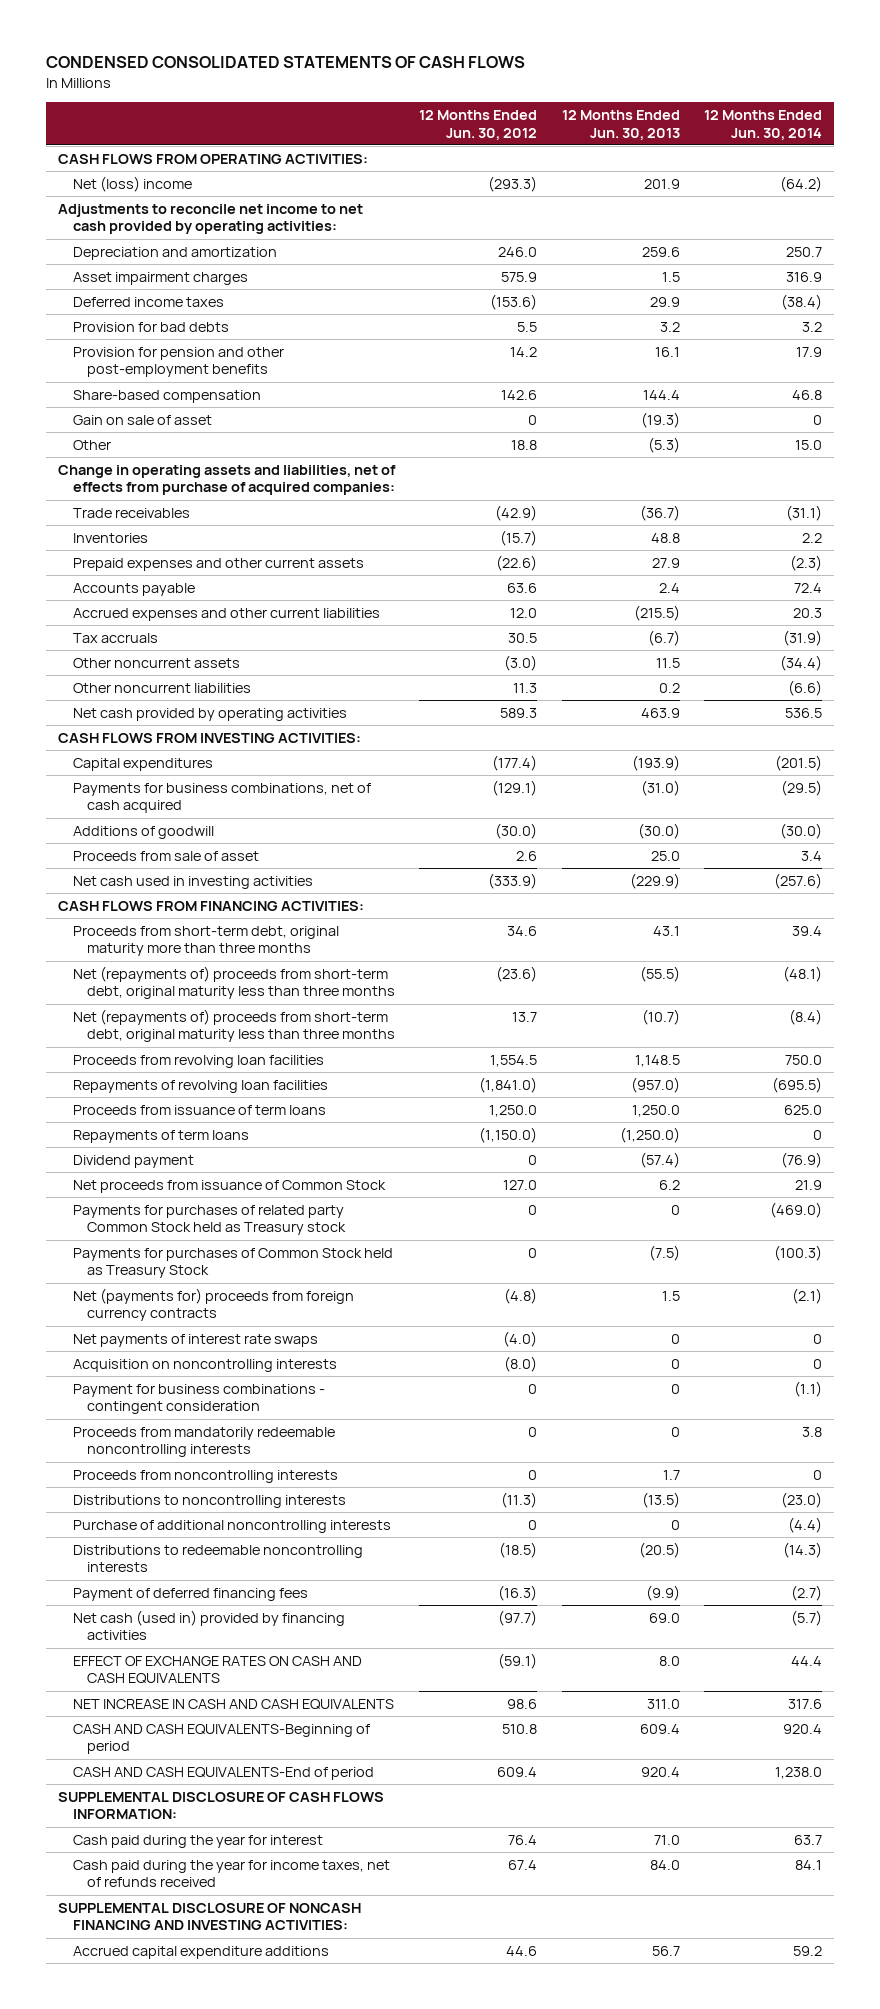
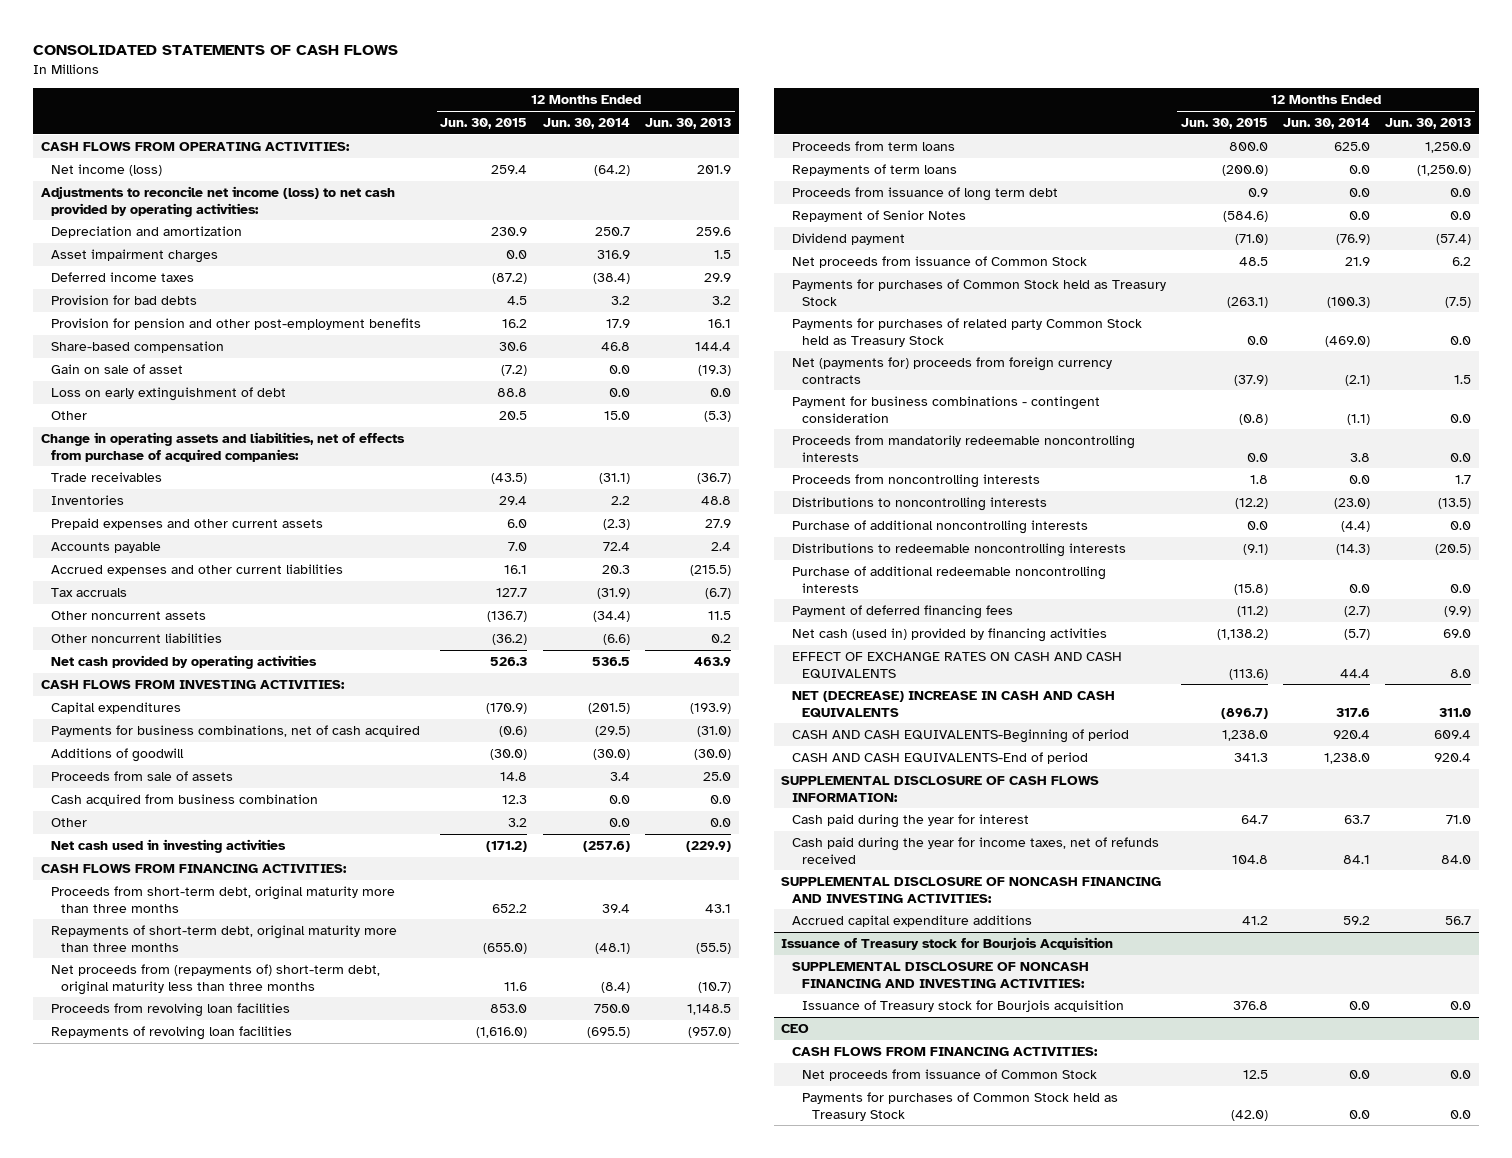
[46,56,526,69] CONDENSED CONSOLIDATED STATEMENTS OF CASH FLOWS -> [33,45,399,56] CONSOLIDATED STATEMENTS OF CASH FLOWS
[419,109,538,140] 12 Months Ended Jun. 30, 2012 -> none
none -> [440,118,528,130] Jun. 30, 2015
[72,175,192,192] Net (loss) income -> [51,164,163,177] Net income (loss)
[58,203,364,235] Adjustments to reconcile net income to net cash provided by operating activities: -> [41,186,396,217] Adjustments to reconcile net income (loss) to net cash provided by operating activities:
[812,414,822,425] 0 -> [608,365,630,375] 0.0
none -> [51,387,287,402] Loss on early extinguishment of debt
[72,850,259,861] Proceeds from sale of asset -> [51,771,234,782] Proceeds from sale of assets
none -> [51,794,319,807] Cash acquired from business combination
none -> [51,818,88,828] Other
[72,965,395,1000] Net (repayments of) proceeds from short-term debt, original maturity less than three months -> [51,925,398,952] Repayments of short-term debt, original maturity more than three months
[72,1008,395,1043] Net (repayments of) proceeds from short-term debt, original maturity less than three months -> [51,964,381,995] Net proceeds from (repayments of) short-term debt, original maturity less than three months
[72,1104,326,1115] Proceeds from issuance of term loans -> [791,141,955,152] Proceeds from term loans
[812,1129,822,1140] 0 -> [1349,165,1371,175] 0.0
none -> [791,187,1058,202] Proceeds from issuance of long term debt
none -> [791,210,966,223] Repayment of Senior Notes
[72,1204,346,1236] Payments for purchases of related party Common Stock held as Treasury stock -> none
none -> [791,318,1142,347] Payments for purchases of related party Common Stock held as Treasury Stock
[72,1333,318,1347] Net payments of interest rate swaps -> none
[72,1358,337,1372] Acquisition on noncontrolling interests -> none
[670,1383,680,1394] 0 -> [1450,413,1472,423] 0.0
[670,1426,680,1437] 0 -> [1450,452,1472,462] 0.0
[812,1469,822,1480] 0 -> [1349,475,1371,485] 0.0
[670,1519,680,1530] 0 -> [1450,521,1472,531] 0.0
none -> [791,566,1106,593] Purchase of additional redeemable noncontrolling interests
[72,1698,394,1709] NET INCREASE IN CASH AND CASH EQUIVALENTS -> [791,691,1115,718] NET (DECREASE) INCREASE IN CASH AND CASH EQUIVALENTS
none -> [781,937,1114,951] Issuance of Treasury stock for Bourjois Acquisition
none -> [791,962,1089,988] SUPPLEMENTAL DISCLOSURE OF NONCASH FINANCING AND INVESTING ACTIVITIES:
none -> [801,1000,1124,1013] Issuance of Treasury stock for Bourjois acquisition
none -> [781,1024,810,1034] CEO
none -> [791,1047,1098,1057] CASH FLOWS FROM FINANCING ACTIVITIES:
none -> [801,1069,1097,1082] Net proceeds from issuance of Common Stock
none -> [801,1092,1118,1121] Payments for purchases of Common Stock held as Treasury Stock

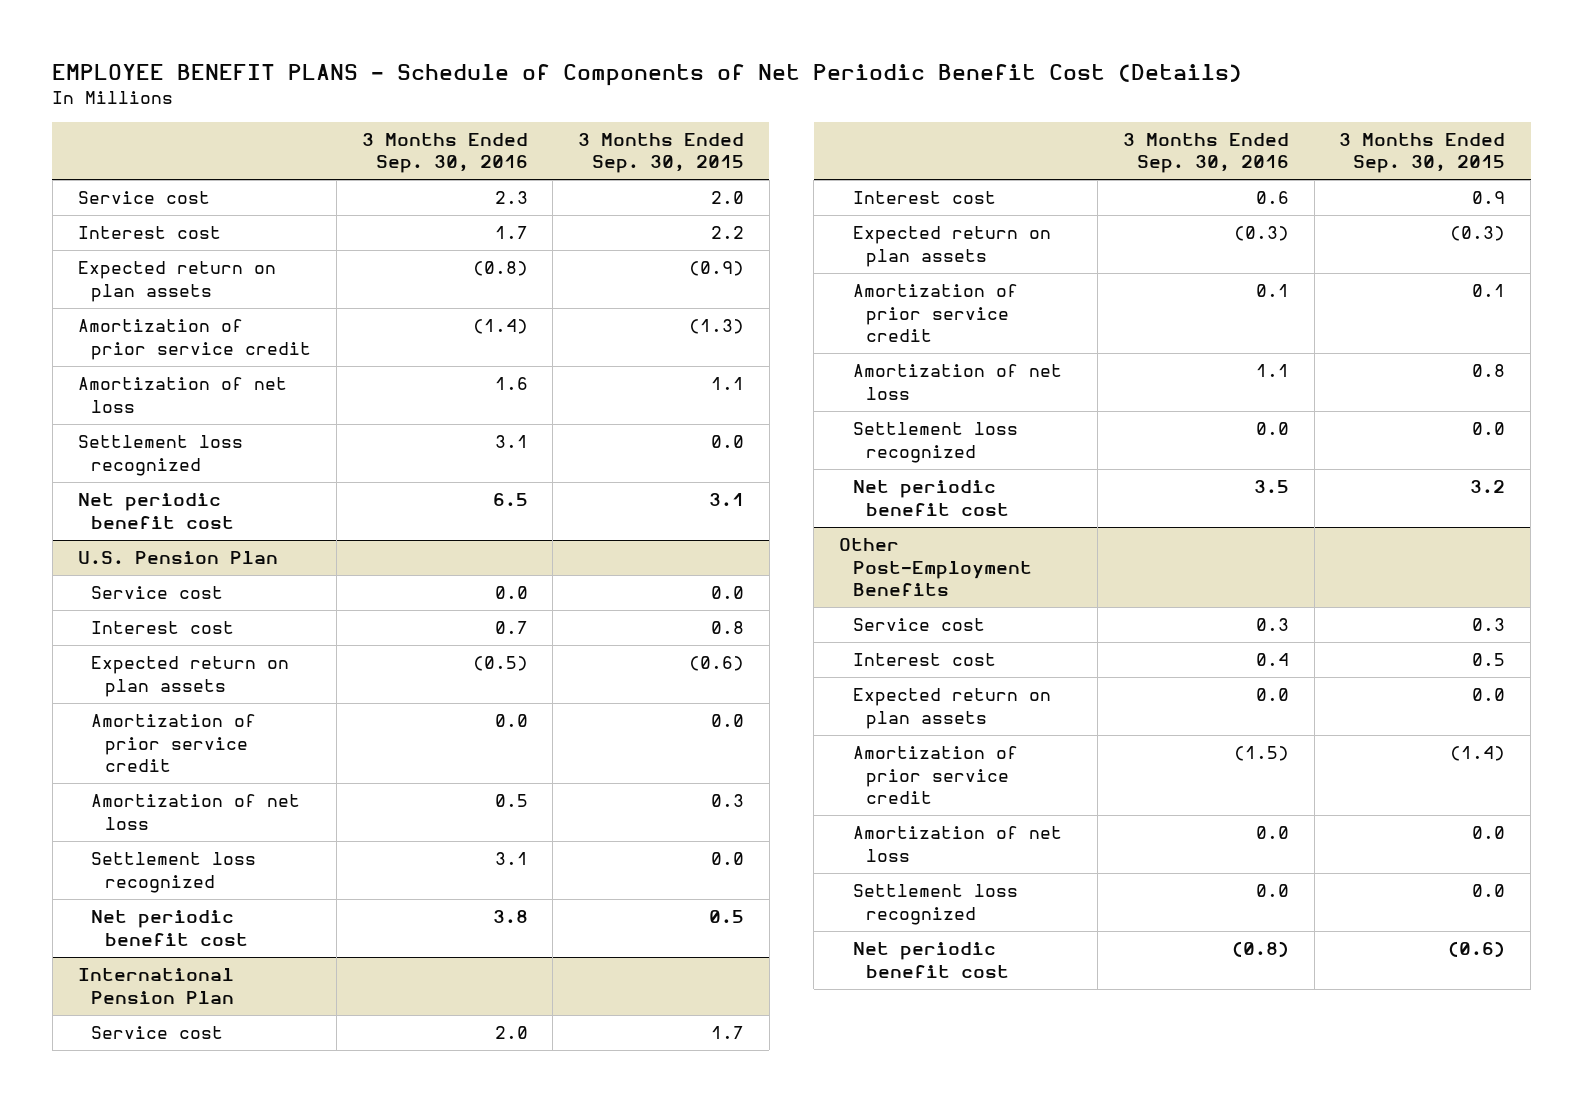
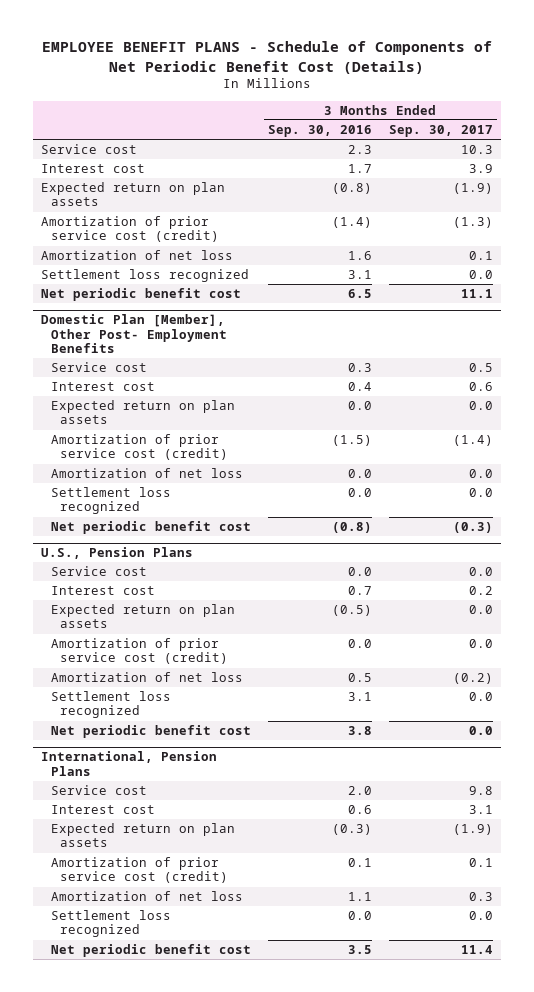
[578,132,745,174] 3 Months Ended Sep. 30, 2015 -> none
none -> [388,124,493,137] Sep. 30, 2017
[77,319,312,360] Amortization of prior service credit -> [41,216,219,243] Amortization of prior service cost (credit)
none -> [41,314,227,353] Domestic Plan [Member], Other Post- Employment Benefits
none -> [50,362,147,373] Service cost
none -> [50,382,155,392] Interest cost
none -> [50,400,235,425] Expected return on plan assets
none -> [50,434,229,461] Amortization of prior service cost (credit)
none -> [50,468,243,479] Amortization of net loss
none -> [50,487,171,515] Settlement loss recognized
none -> [50,521,251,535] Net periodic benefit cost
[77,551,278,565] U.S. Pension Plan -> [41,547,194,560] U.S., Pension Plans
[91,714,257,773] Amortization of prior service credit -> [50,638,229,665] Amortization of prior service cost (credit)
[77,968,235,1004] International Pension Plan -> [41,751,218,776] International, Pension Plans
[852,284,1018,343] Amortization of prior service credit -> [50,857,229,884] Amortization of prior service cost (credit)
[838,538,1032,597] Other Post-Employment Benefits -> none
[852,618,985,632] Service cost -> none
[852,653,996,667] Interest cost -> none
[852,688,1051,729] Expected return on plan assets -> none
[852,746,1018,805] Amortization of prior service credit -> none
[852,826,1062,862] Amortization of net loss -> none
[852,884,1018,925] Settlement loss recognized -> none
[852,942,1010,978] Net periodic benefit cost -> none

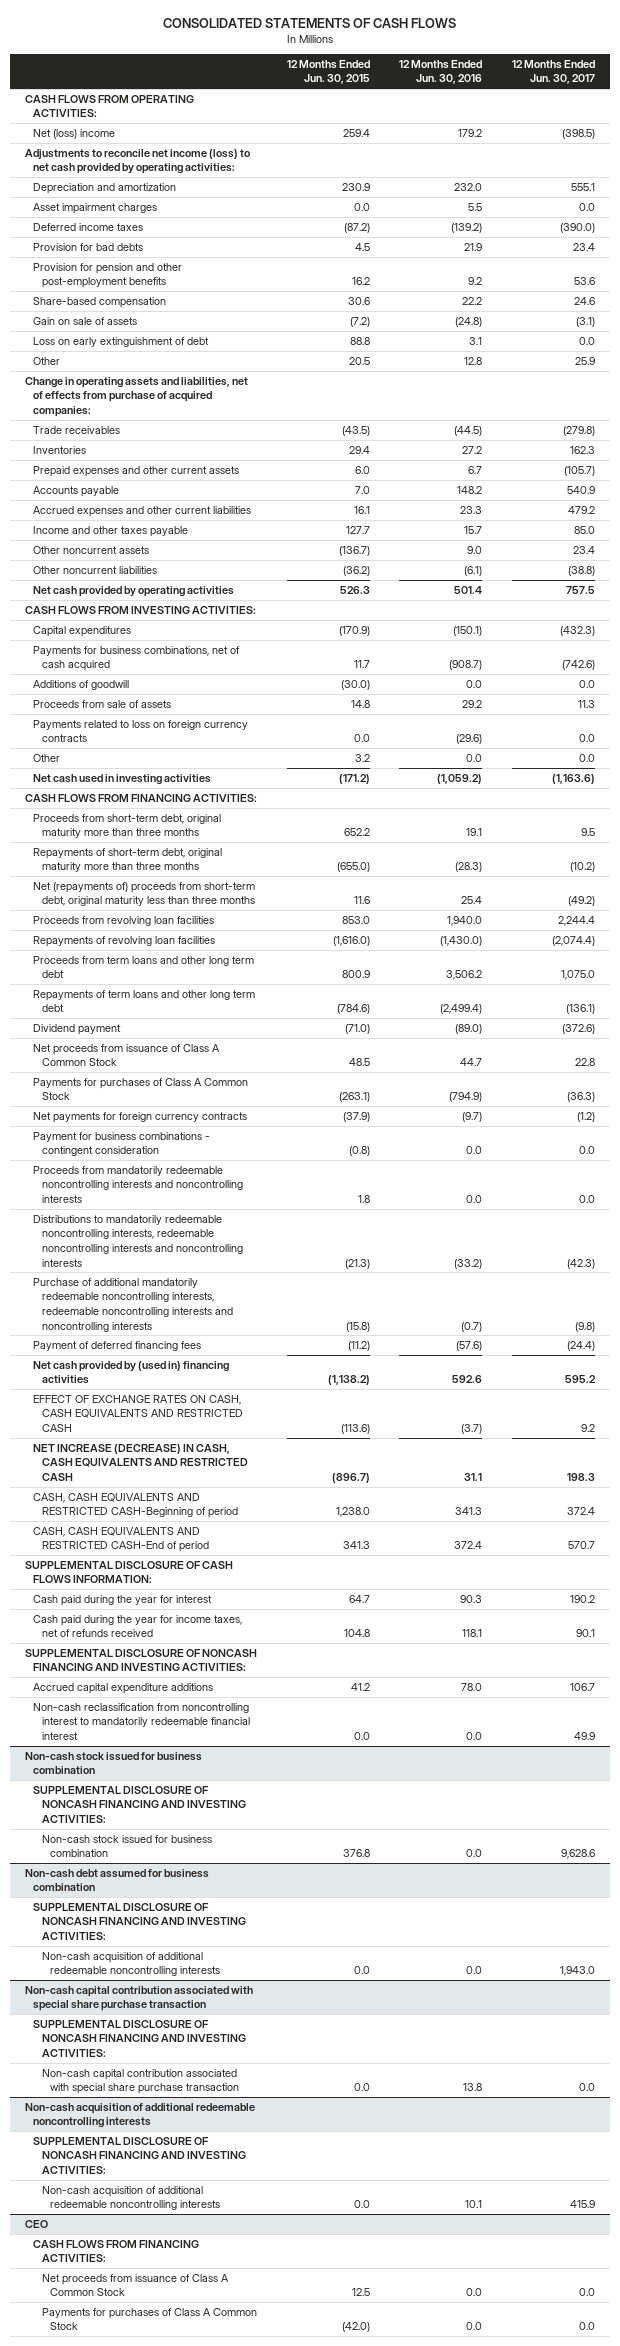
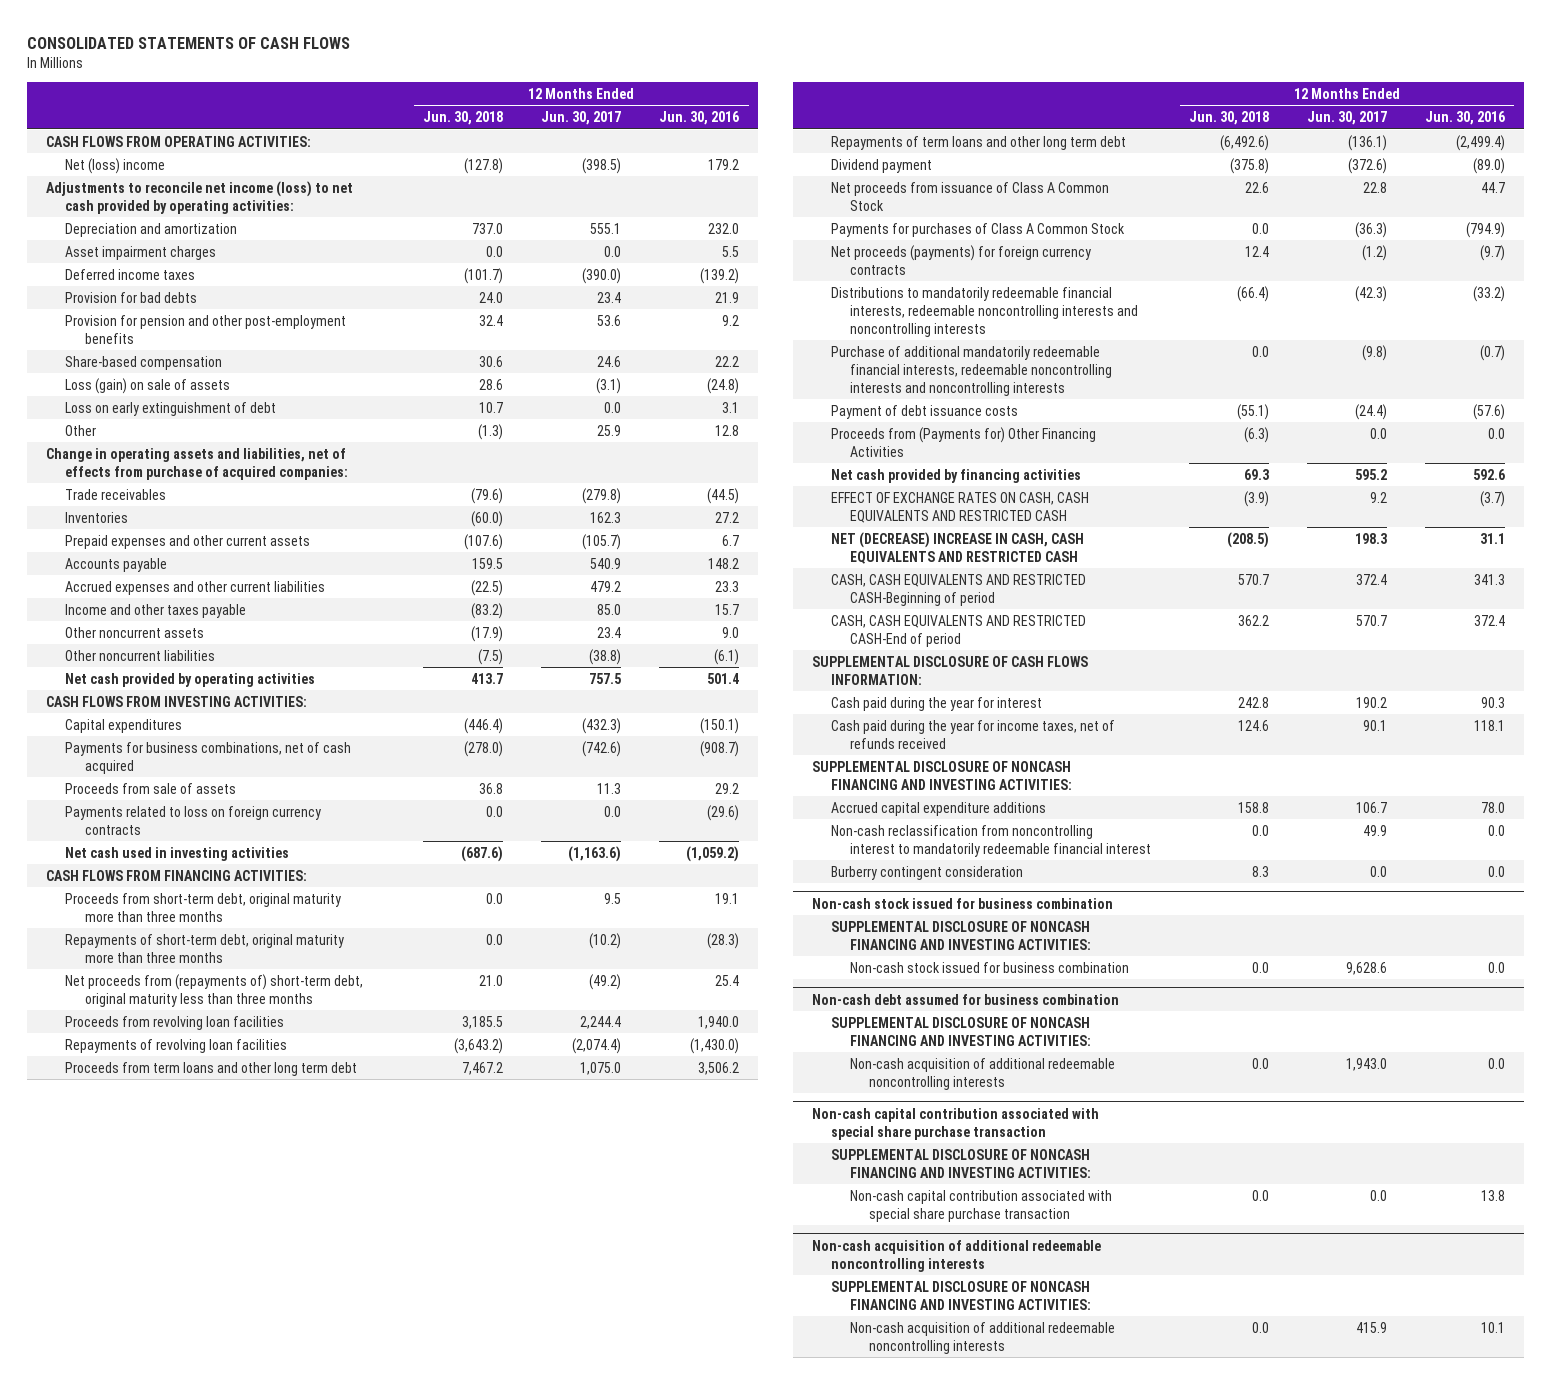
[286,59,370,85] 12 Months Ended Jun. 30, 2015 -> none
none -> [423,111,504,126] Jun. 30, 2018
[33,316,138,325] Gain on sale of assets -> [65,377,231,394] Loss (gain) on sale of assets
[33,679,130,690] Additions of goodwill -> none
[33,753,61,762] Other -> none
[33,881,256,907] Net (repayments of) proceeds from short-term debt, original maturity less than three months -> [65,973,364,1007] Net proceeds from (repayments of) short-term debt, original maturity less than three months
[33,1131,211,1157] Payment for business combinations - contingent consideration -> none
[33,1165,243,1203] Proceeds from mandatorily redeemable noncontrolling interests and noncontrolling interests -> none
[33,1111,248,1123] Net payments for foreign currency contracts -> [831,244,1092,275] Net proceeds (payments) for foreign currency contracts
[33,1214,243,1267] Distributions to mandatorily redeemable noncontrolling interests, redeemable noncontrolling interests and noncontrolling interests -> [831,286,1139,337] Distributions to mandatorily redeemable financial interests, redeemable noncontrolling interests and noncontrolling interests
[33,1277,233,1332] Purchase of additional mandatorily redeemable noncontrolling interests, redeemable noncontrolling interests and noncontrolling interests -> [831,345,1113,396] Purchase of additional mandatorily redeemable financial interests, redeemable noncontrolling interests and noncontrolling interests
[33,1340,202,1351] Payment of deferred financing fees -> [831,404,1019,419] Payment of debt issuance costs
none -> [831,426,1097,457] Proceeds from (Payments for) Other Financing Activities
[33,1360,230,1385] Net cash provided by (used in) financing activities -> [831,468,1082,483] Net cash provided by financing activities
[33,1443,248,1481] NET INCREASE (DECREASE) IN CASH, CASH EQUIVALENTS AND RESTRICTED CASH -> [831,531,1085,564] NET (DECREASE) INCREASE IN CASH, CASH EQUIVALENTS AND RESTRICTED CASH
none -> [831,865,1024,880] Burberry contingent consideration
[24,2219,48,2228] CEO -> none
[33,2239,200,2263] CASH FLOWS FROM FINANCING ACTIVITIES: -> none
[41,2273,229,2297] Net proceeds from issuance of Class A Common Stock -> none
[41,2307,257,2331] Payments for purchases of Class A Common Stock -> none

